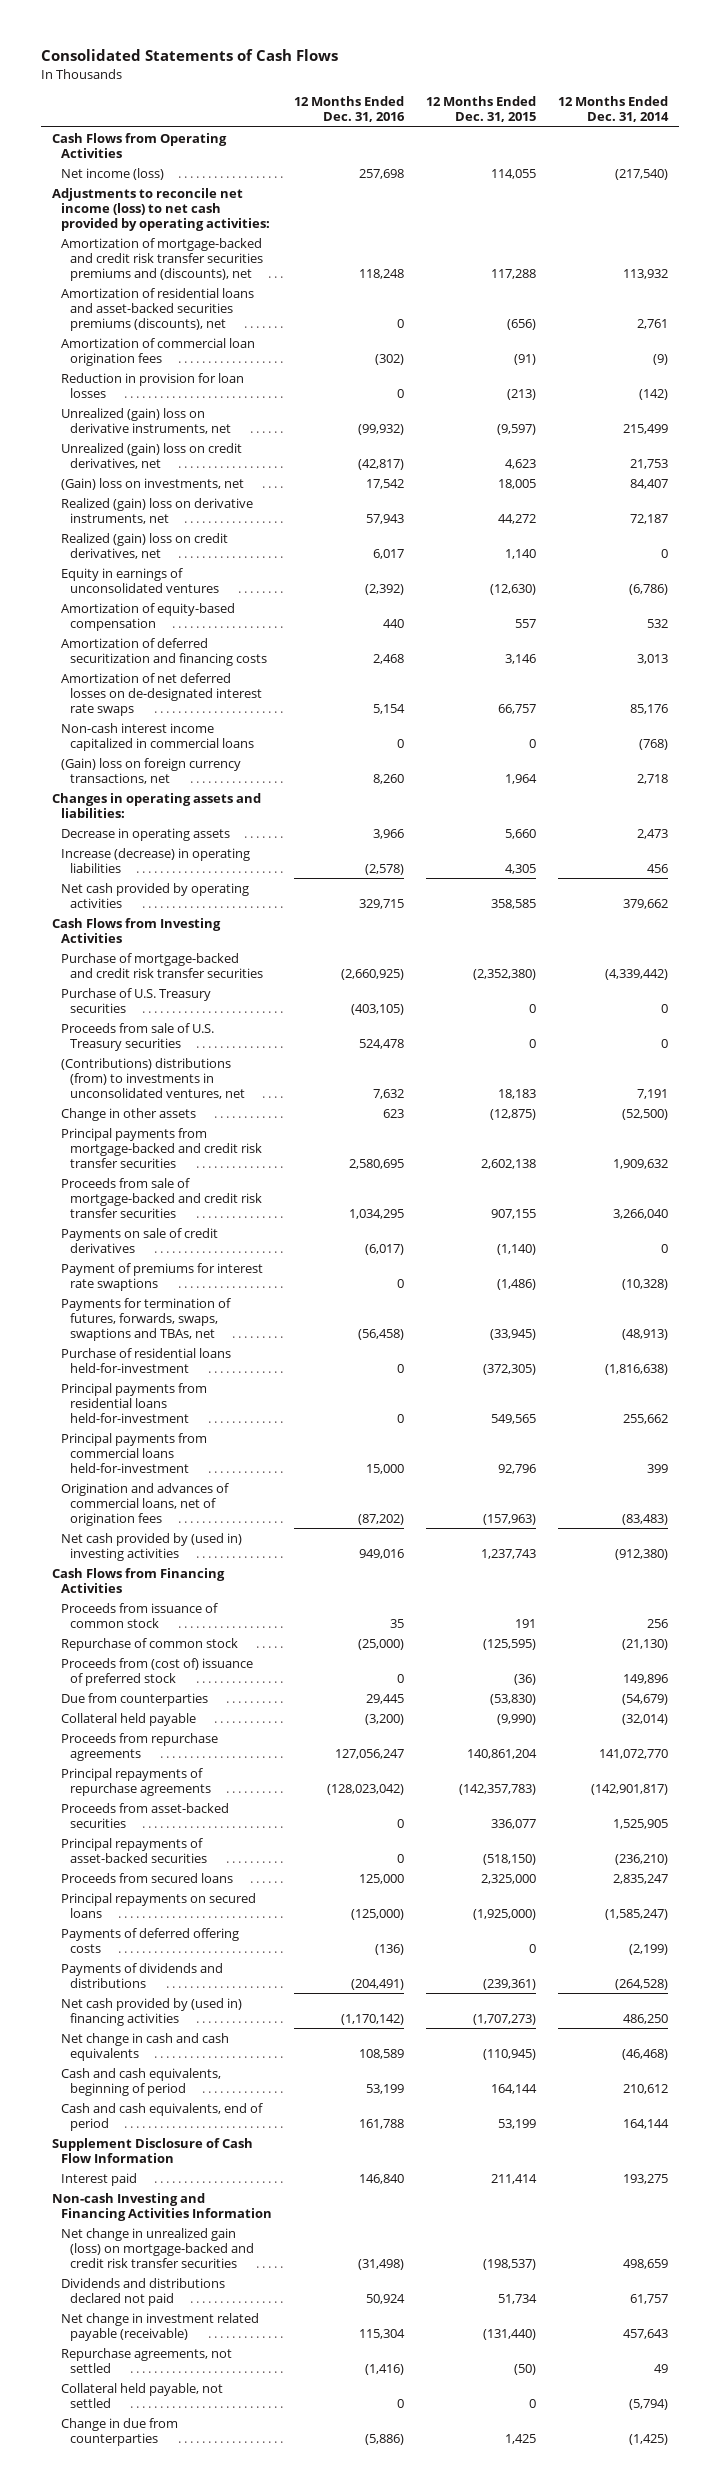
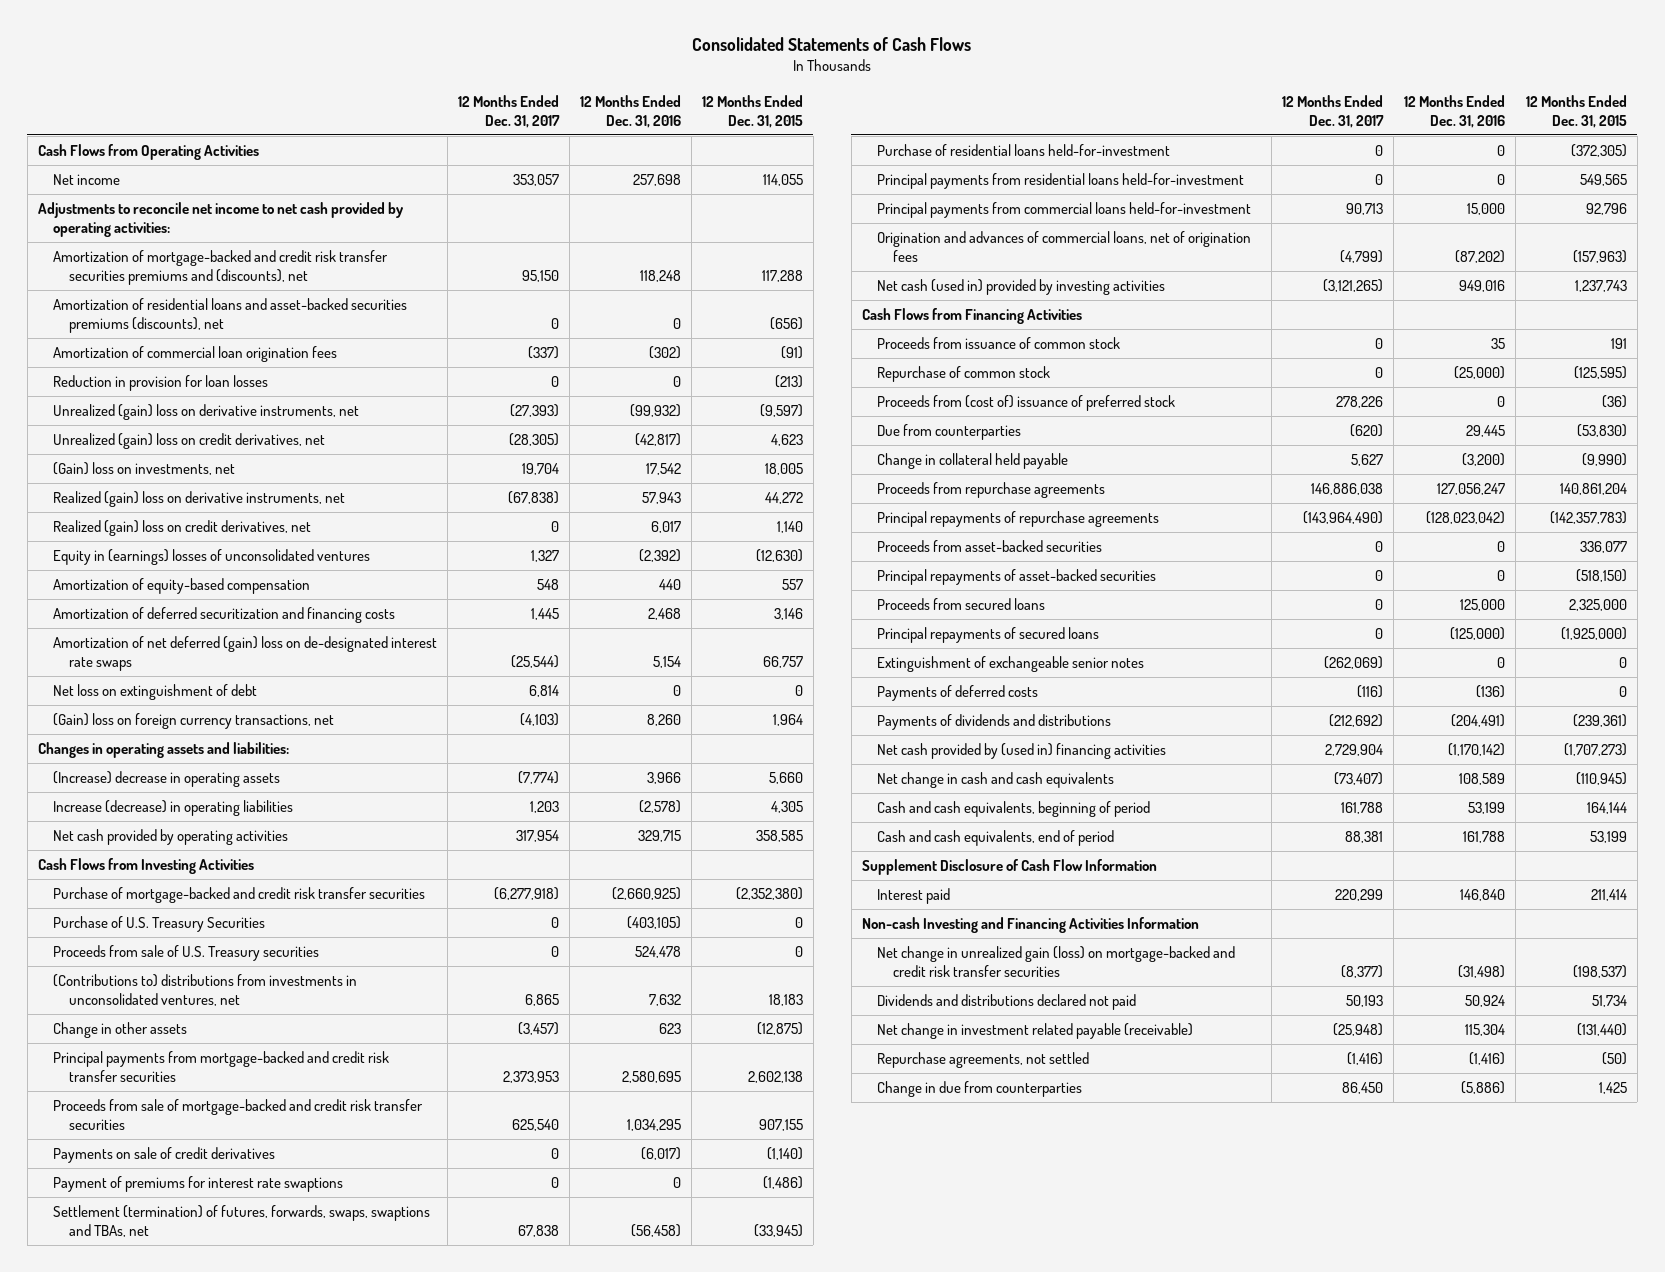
[557,96,669,123] 12 Months Ended Dec. 31, 2014 -> none
none -> [458,94,561,129] 12 Months Ended Dec. 31, 2017
[60,167,164,180] Net income (loss) -> [53,173,121,185] Net income
[51,187,270,231] Adjustments to reconcile net income (loss) to net cash provided by operating activities: -> [37,201,404,238] Adjustments to reconcile net income to net cash provided by operating activities:
[60,567,220,593] Equity in earnings of unconsolidated ventures -> [53,548,371,565] Equity in (earnings) losses of unconsolidated ventures
[60,722,255,751] Non-cash interest income capitalized in commercial loans -> none
[60,672,263,716] Amortization of net deferred losses on de-designated interest rate swaps -> [53,635,438,672] Amortization of net deferred (gain) loss on de-designated interest rate swaps
none -> [53,683,258,700] Net loss on extinguishment of debt
[60,827,230,841] Decrease in operating assets -> [53,770,281,787] (Increase) decrease in operating assets
[60,987,211,1013] Purchase of U.S. Treasury securities -> [53,915,266,932] Purchase of U.S. Treasury Securities
[60,1057,246,1099] (Contributions) distributions (from) to investments in unconsolidated ventures, net -> [53,973,358,1007] (Contributions to) distributions from investments in unconsolidated ventures, net
[60,1297,231,1341] Payments for termination of futures, forwards, swaps, swaptions and TBAs, net -> [53,1204,431,1238] Settlement (termination) of futures, forwards, swaps, swaptions and TBAs, net
[60,1532,242,1561] Net cash provided by (used in) investing activities -> [877,278,1166,295] Net cash (used in) provided by investing activities
[60,1712,196,1726] Collateral held payable -> [877,452,1069,469] Change in collateral held payable
[60,1892,256,1918] Principal repayments on secured loans -> [877,626,1100,643] Principal repayments of secured loans
none -> [877,655,1145,672] Extinguishment of exchangeable senior notes
[60,1927,239,1953] Payments of deferred offering costs -> [877,684,1039,701] Payments of deferred costs
[60,2382,223,2408] Collateral held payable, not settled -> none

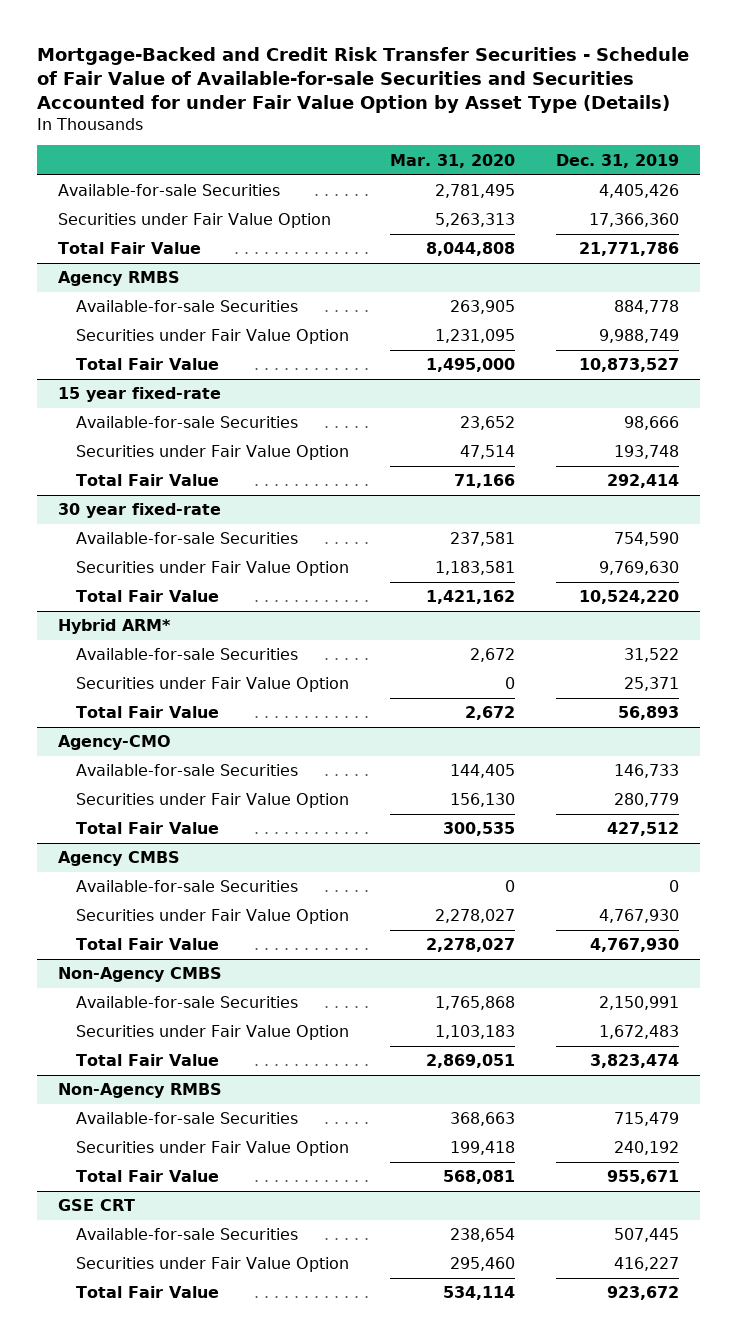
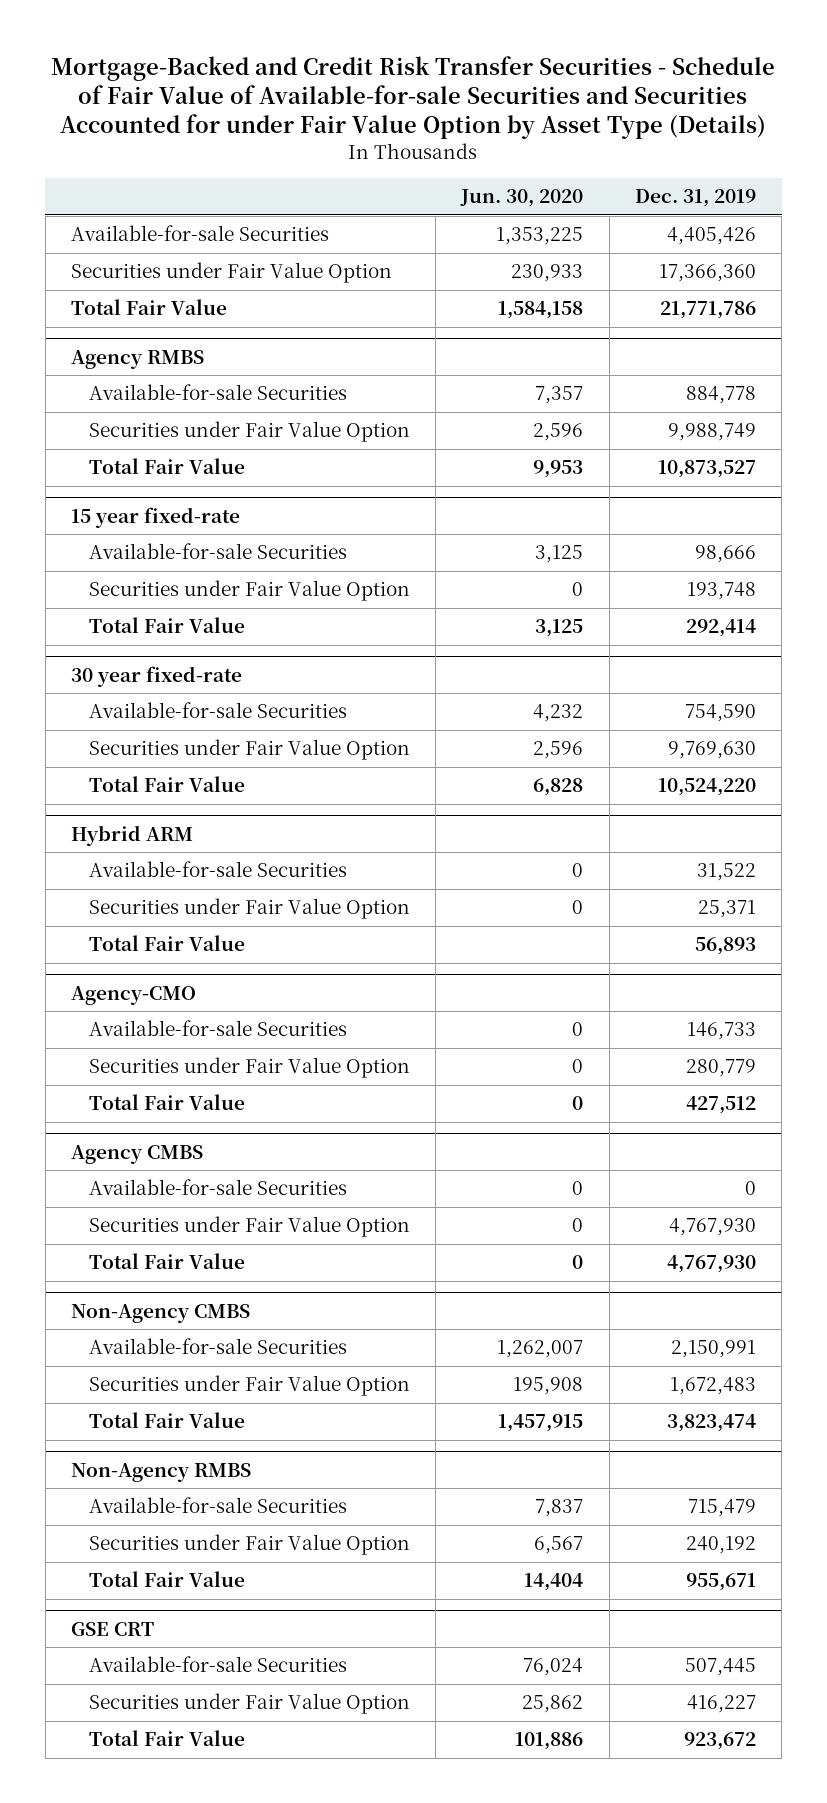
[389,153,515,168] Mar. 31, 2020 -> none
none -> [460,189,584,208] Jun. 30, 2020
[57,619,171,635] Hybrid ARM* -> [71,824,194,846] Hybrid ARM

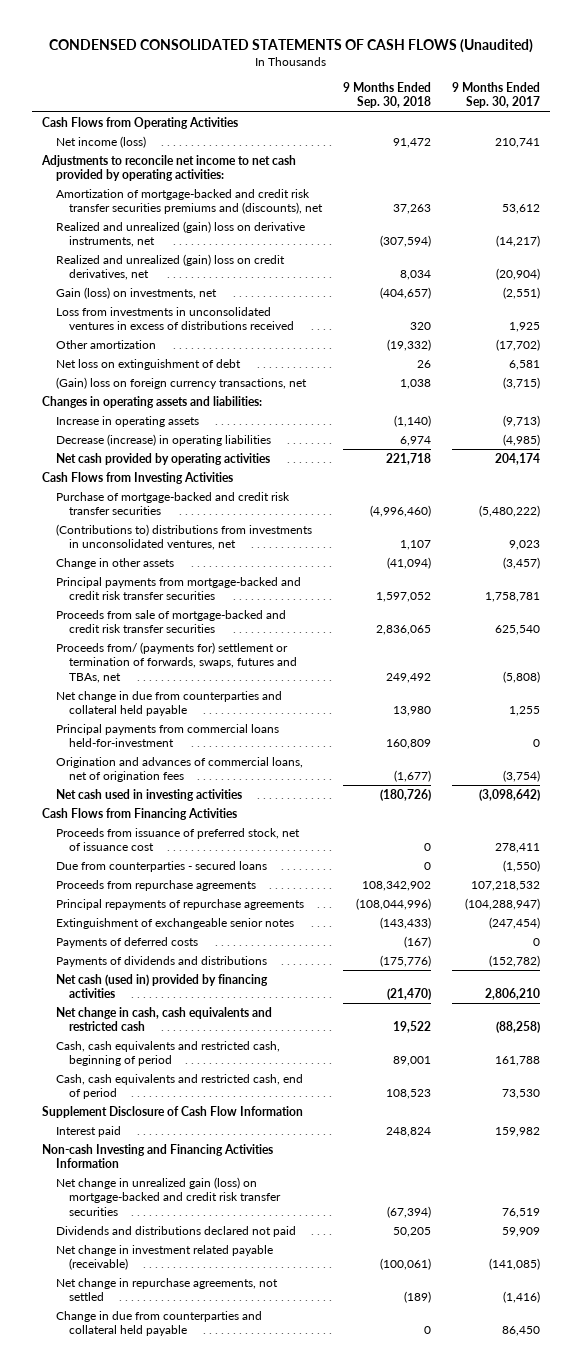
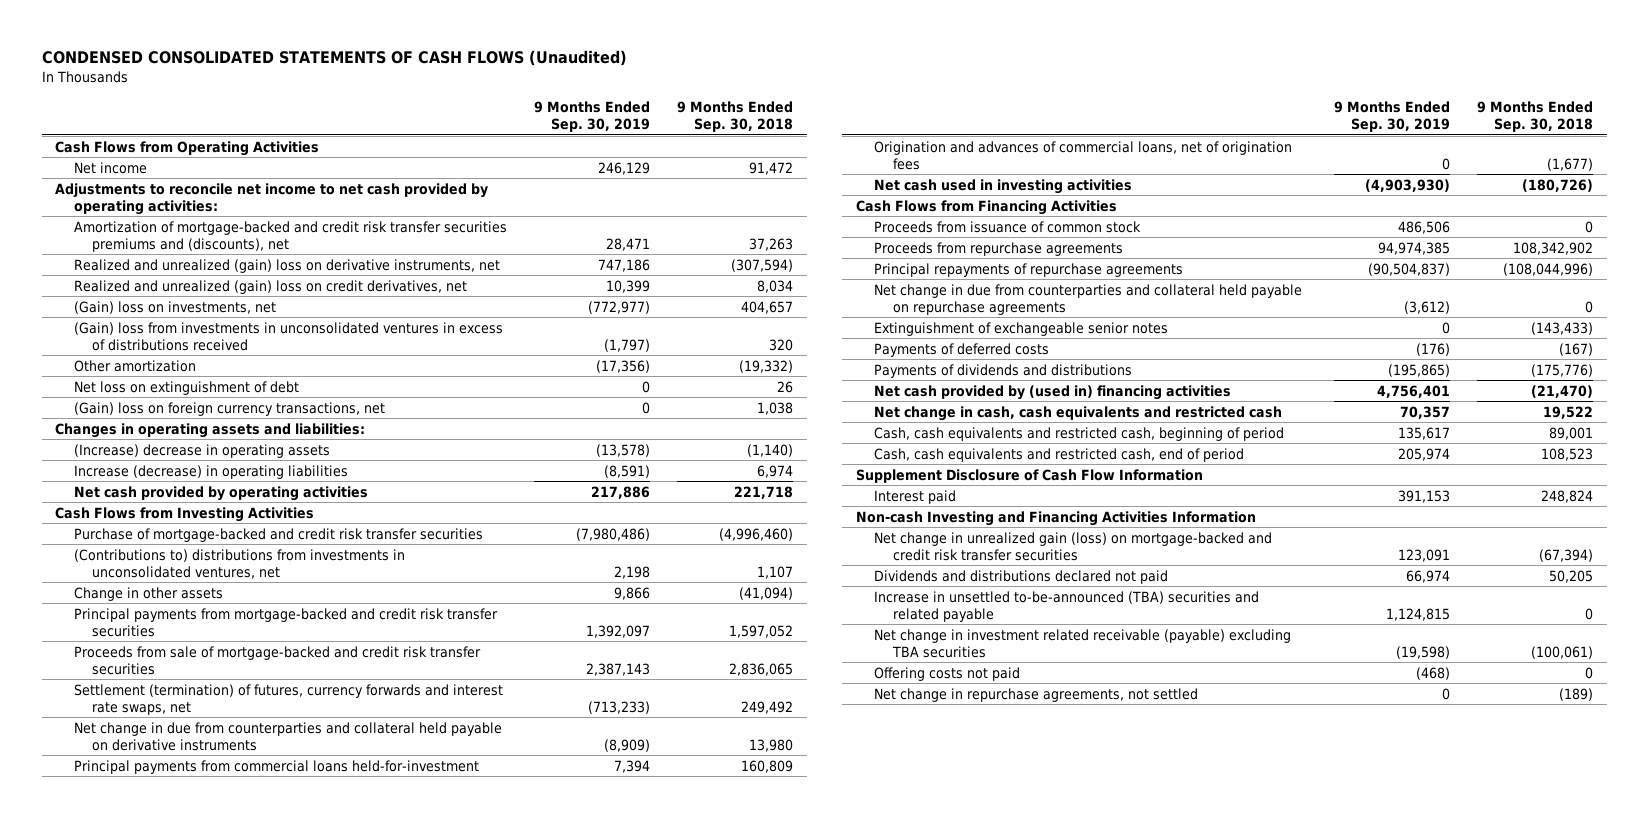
[451,82,540,109] 9 Months Ended Sep. 30, 2017 -> none
none -> [533,101,650,133] 9 Months Ended Sep. 30, 2019
[55,135,146,148] Net income (loss) -> [73,161,147,174] Net income
[55,286,217,299] Gain (loss) on investments, net -> [73,300,276,314] (Gain) loss on investments, net
[379,286,431,299] (404,657) -> [741,300,794,314] 404,657
[55,306,294,331] Loss from investments in unconsolidated ventures in excess of distributions received -> [73,321,503,351] (Gain) loss from investments in unconsolidated ventures in excess of distributions received
[55,415,199,427] Increase in operating assets -> [73,443,330,458] (Increase) decrease in operating assets
[55,433,271,446] Decrease (increase) in operating liabilities -> [73,464,348,479] Increase (decrease) in operating liabilities
[55,641,297,683] Proceeds from/ (payments for) settlement or termination of forwards, swaps, futures and TBAs, net -> [73,683,503,715] Settlement (termination) of futures, currency forwards and interest rate swaps, net
[55,690,282,717] Net change in due from counterparties and collateral held payable -> [73,721,502,751] Net change in due from counterparties and collateral held payable on derivative instruments
[55,860,267,872] Due from counterparties - secured loans -> none
[55,827,300,852] Proceeds from issuance of preferred stock, net of issuance cost -> [874,220,1142,233] Proceeds from issuance of common stock
none -> [874,283,1303,315] Net change in due from counterparties and collateral held payable on repurchase agreements
[55,973,268,999] Net cash (used in) provided by financing activities -> [874,384,1232,400] Net cash provided by (used in) financing activities
none -> [874,590,1260,622] Increase in unsettled to-be-announced (TBA) securities and related payable
[55,1244,273,1271] Net change in investment related payable (receivable) -> [874,628,1292,658] Net change in investment related receivable (payable) excluding TBA securities
none -> [874,666,1021,681] Offering costs not paid
[55,1310,262,1337] Change in due from counterparties and collateral held payable -> none

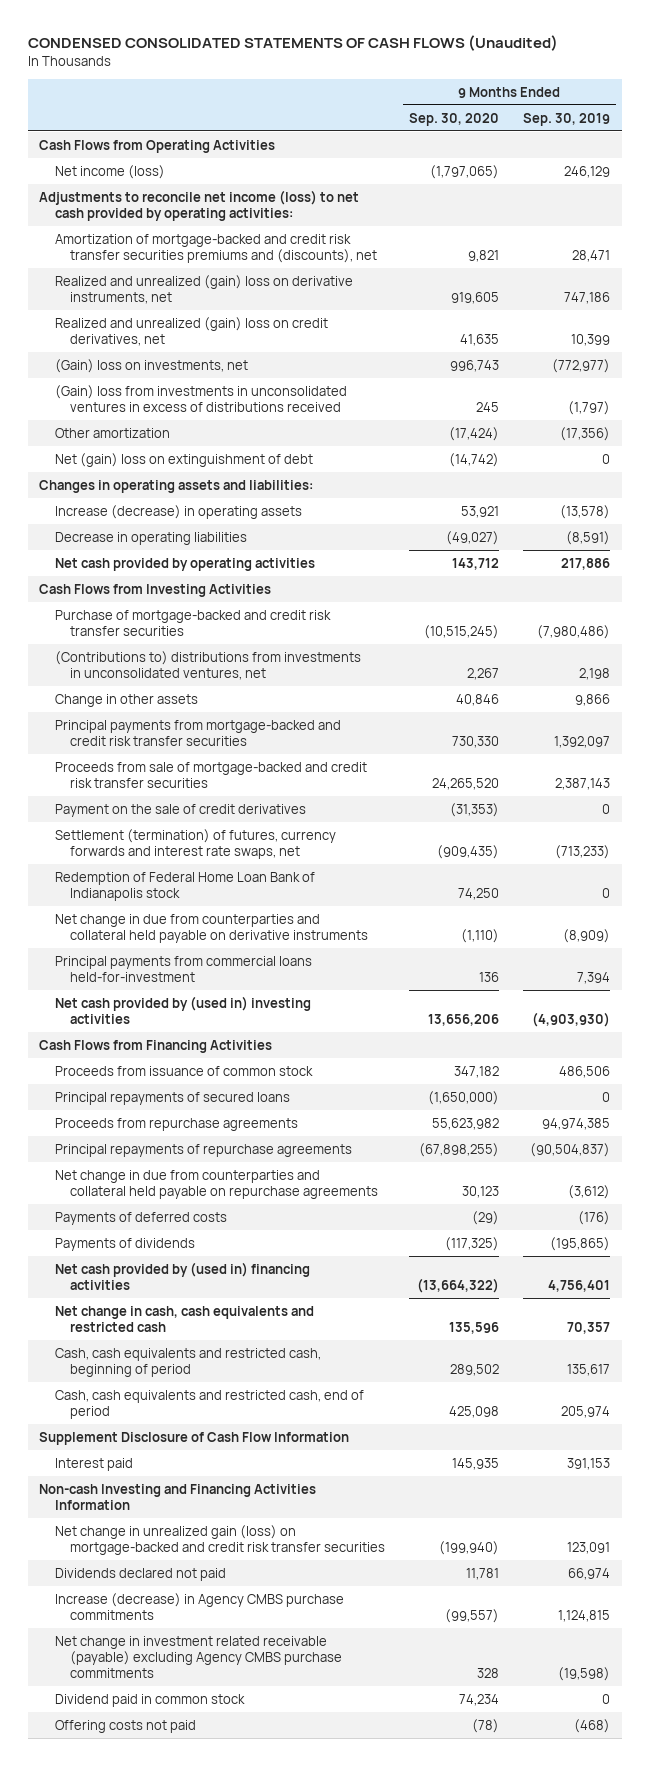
[677,101,794,133] 9 Months Ended Sep. 30, 2018 -> none
none -> [408,112,499,126] Sep. 30, 2020
[73,161,147,174] Net income -> [54,164,165,179] Net income (loss)
[55,182,489,215] Adjustments to reconcile net income to net cash provided by operating activities: -> [39,189,360,221] Adjustments to reconcile net income (loss) to net cash provided by operating activities:
[73,401,385,416] (Gain) loss on foreign currency transactions, net -> none
[73,380,299,395] Net loss on extinguishment of debt -> [54,452,313,467] Net (gain) loss on extinguishment of debt
[73,443,330,458] (Increase) decrease in operating assets -> [54,504,302,519] Increase (decrease) in operating assets
[73,464,348,479] Increase (decrease) in operating liabilities -> [54,531,247,545] Decrease in operating liabilities
none -> [54,803,306,817] Payment on the sale of credit derivatives
none -> [54,871,315,901] Redemption of Federal Home Loan Bank of Indianapolis stock
[874,140,1293,170] Origination and advances of commercial loans, net of origination fees -> none
[874,178,1133,194] Net cash used in investing activities -> [54,995,311,1024] Net cash provided by (used in) investing activities
none -> [54,1091,290,1105] Principal repayments of secured loans
[874,321,1169,336] Extinguishment of exchangeable senior notes -> none
[874,363,1133,378] Payments of dividends and distributions -> [54,1237,195,1251] Payments of dividends
[874,569,1169,584] Dividends and distributions declared not paid -> [54,1567,226,1581] Dividends declared not paid
[874,590,1260,622] Increase in unsettled to-be-announced (TBA) securities and related payable -> [54,1592,344,1620] Increase (decrease) in Agency CMBS purchase commitments
[874,628,1292,658] Net change in investment related receivable (payable) excluding TBA securities -> [54,1635,343,1679] Net change in investment related receivable (payable) excluding Agency CMBS purchase commitments
none -> [54,1693,245,1707] Dividend paid in common stock
[874,687,1199,702] Net change in repurchase agreements, not settled -> none

